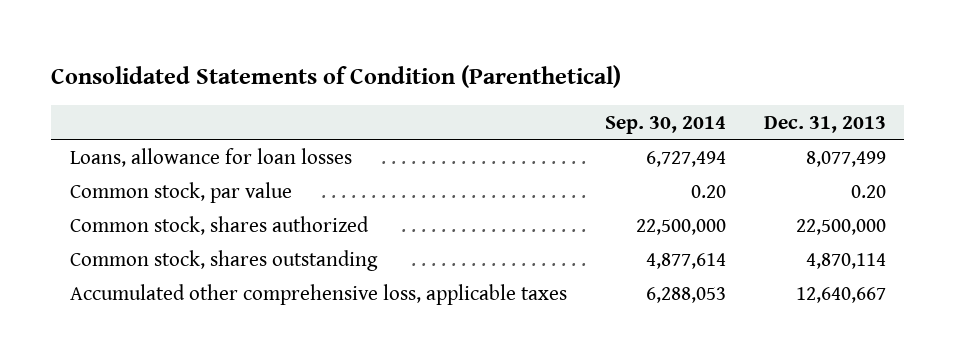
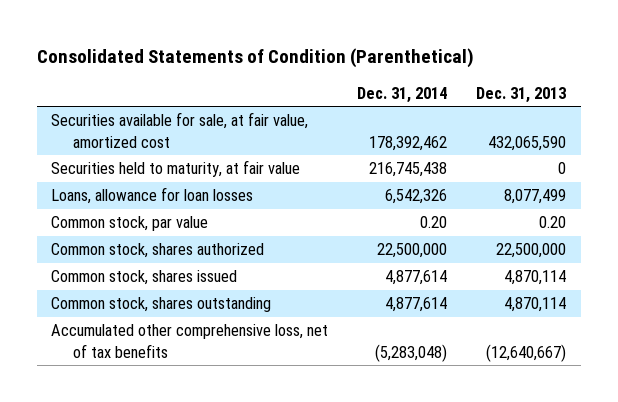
[604,115,726,134] Sep. 30, 2014 -> none
none -> [357,86,448,103] Dec. 31, 2014
none -> [51,112,309,148] Securities available for sale, at fair value, amortized cost
none -> [51,160,301,178] Securities held to maturity, at fair value
none -> [51,270,238,286] Common stock, shares issued
[70,283,568,305] Accumulated other comprehensive loss, applicable taxes -> [51,324,329,358] Accumulated other comprehensive loss, net of tax benefits
[795,286,886,303] 12,640,667 -> [486,343,567,362] (12,640,667)

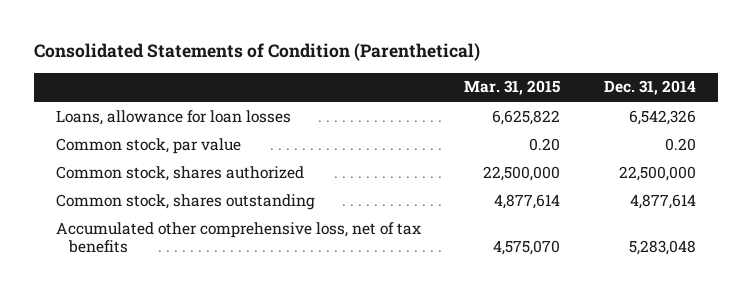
[476,86,567,103] Dec. 31, 2013 -> none
none -> [464,80,561,96] Mar. 31, 2015
[51,112,309,148] Securities available for sale, at fair value, amortized cost -> none
[51,160,301,178] Securities held to maturity, at fair value -> none
[51,270,238,286] Common stock, shares issued -> none
[375,343,448,362] (5,283,048) -> [628,239,696,255] 5,283,048

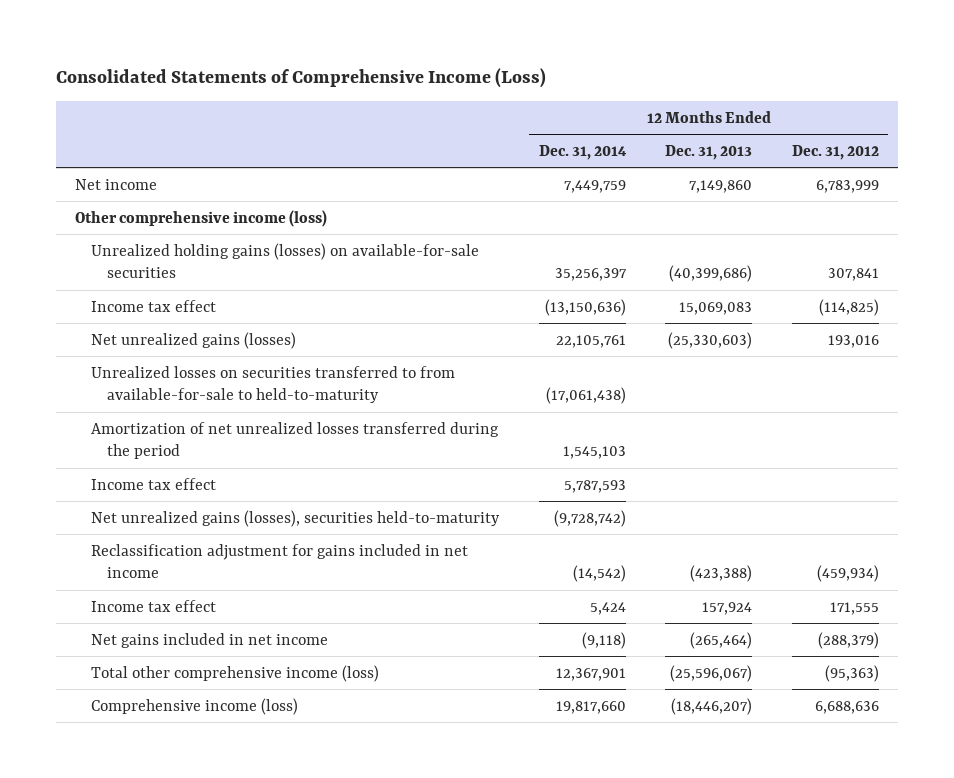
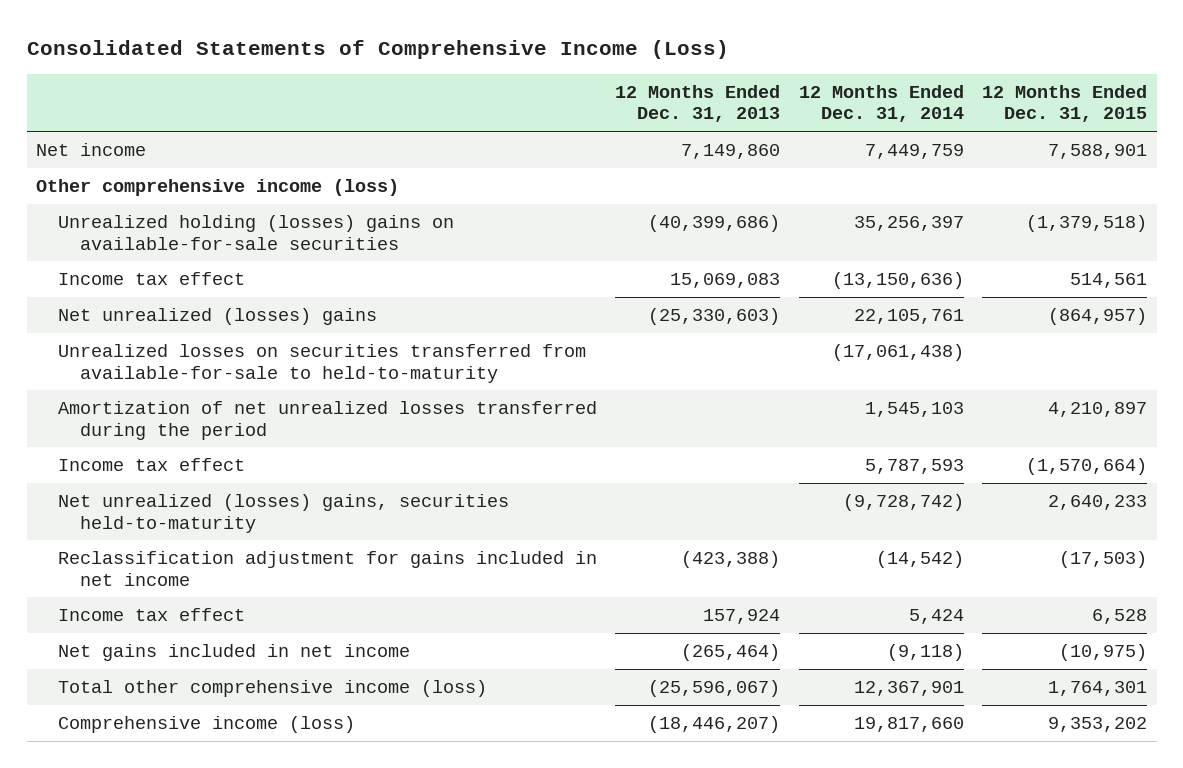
[791,144,879,160] Dec. 31, 2012 -> none
none -> [982,84,1148,123] 12 Months Ended Dec. 31, 2015
[91,242,480,279] Unrealized holding gains (losses) on available-for-sale securities -> [57,214,454,250] Unrealized holding (losses) gains on available-for-sale securities
[91,331,297,349] Net unrealized gains (losses) -> [57,307,377,325] Net unrealized (losses) gains
[91,365,456,404] Unrealized losses on securities transferred to from available-for-sale to held-to-maturity -> [57,343,586,383] Unrealized losses on securities transferred from available-for-sale to held-to-maturity
[91,509,501,527] Net unrealized gains (losses), securities held-to-maturity -> [57,493,509,533] Net unrealized (losses) gains, securities held-to-maturity

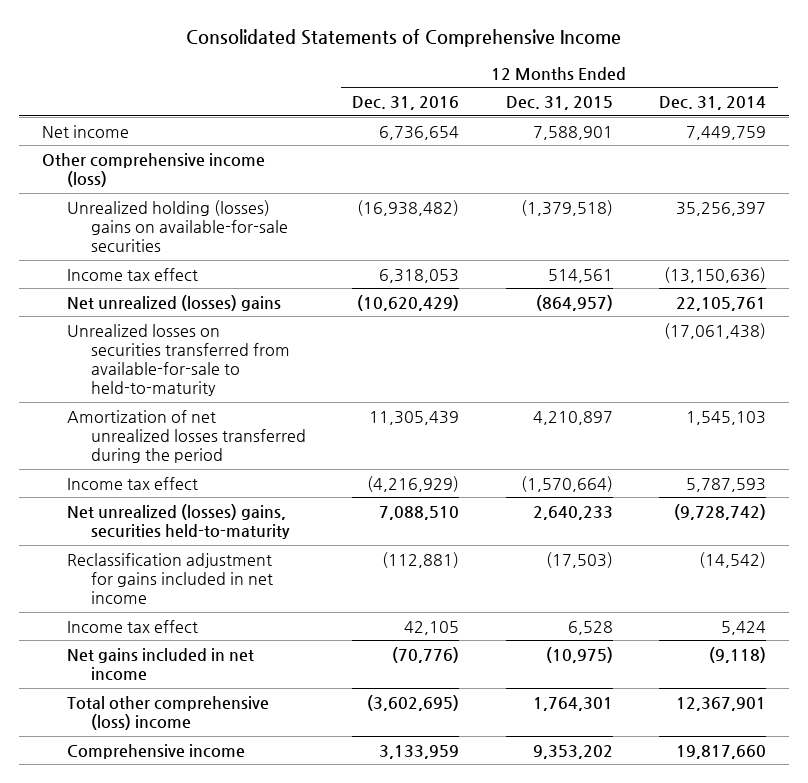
[26,40,729,60] Consolidated Statements of Comprehensive Income (Loss) -> [186,29,622,48] Consolidated Statements of Comprehensive Income
[615,84,781,123] 12 Months Ended Dec. 31, 2013 -> none
none -> [352,96,460,111] Dec. 31, 2016
[57,679,487,697] Total other comprehensive income (loss) -> [66,695,269,730] Total other comprehensive (loss) income
[57,715,355,733] Comprehensive income (loss) -> [66,743,245,759] Comprehensive income

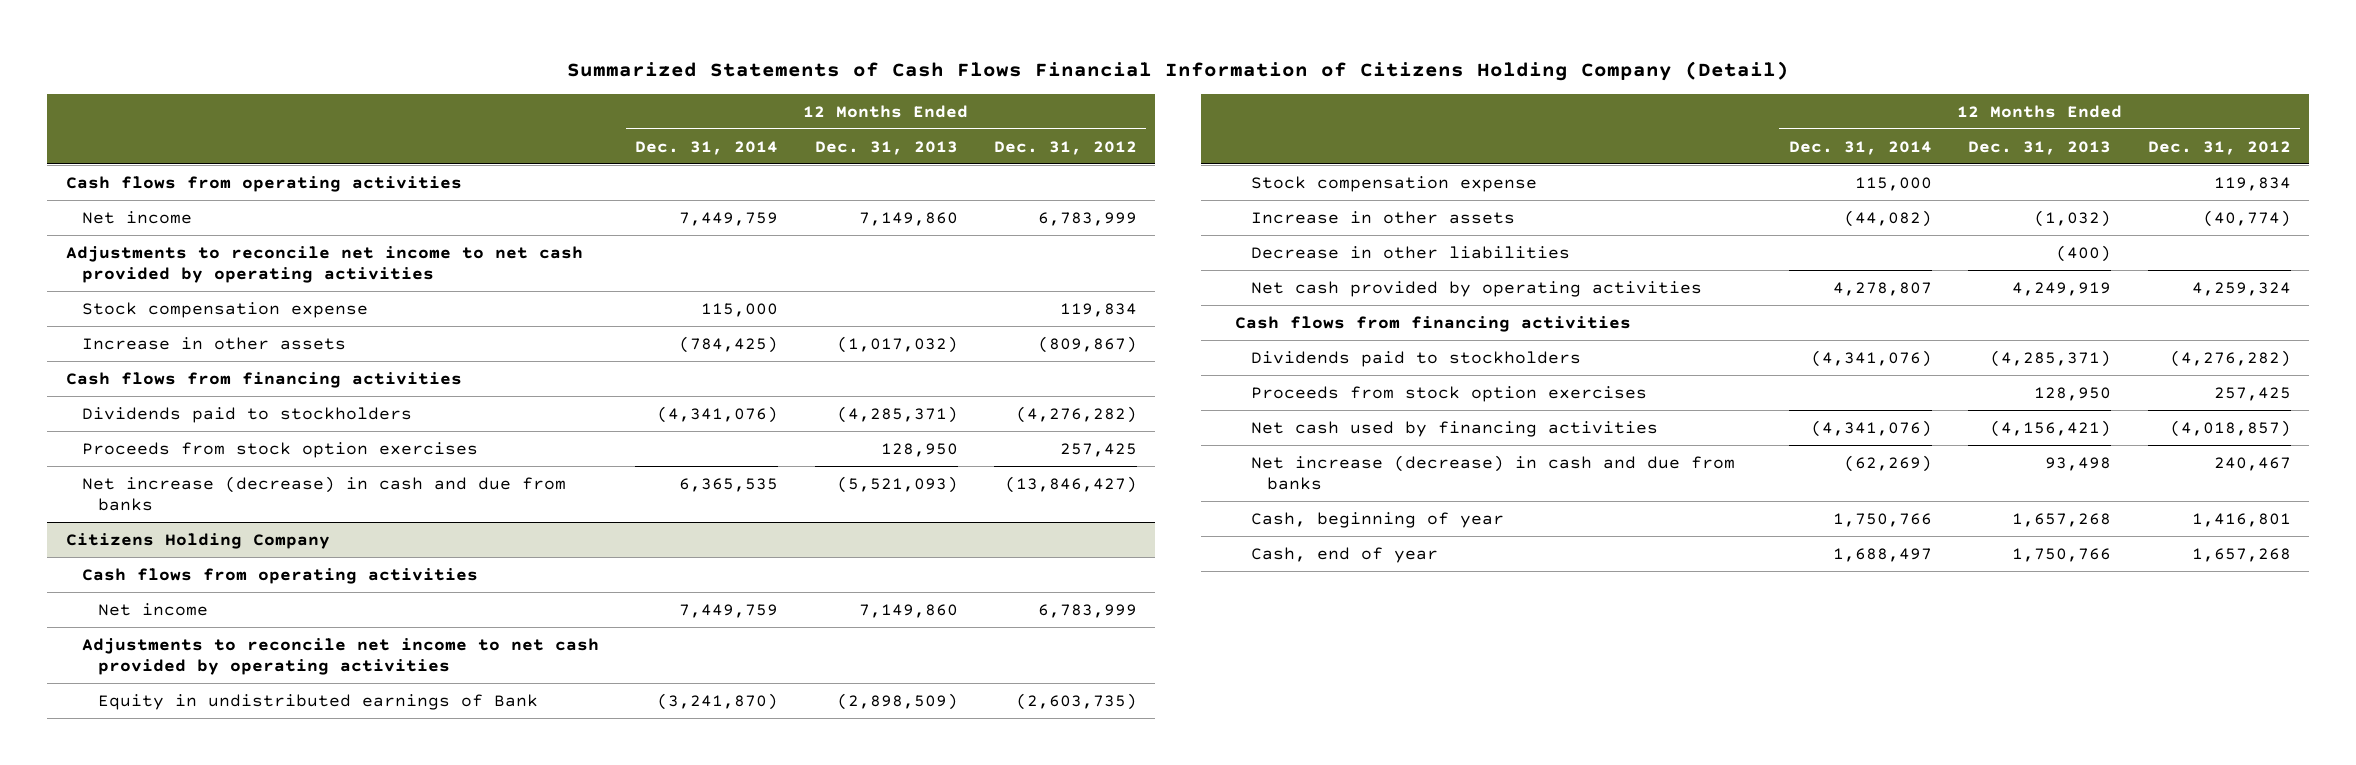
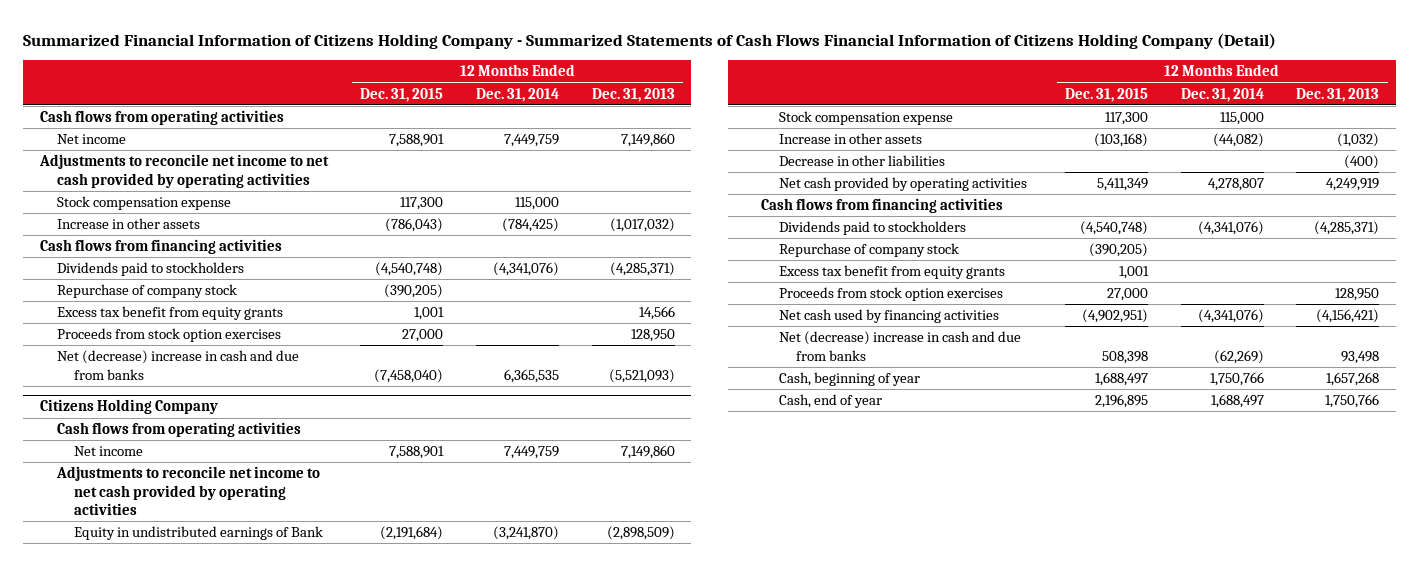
[567,60,1790,81] Summarized Statements of Cash Flows Financial Information of Citizens Holding Company (Detail) -> [23,32,1277,49] Summarized Financial Information of Citizens Holding Company - Summarized Statements of Cash Flows Financial Information of Citizens Holding Company (Detail)
[994,140,1138,155] Dec. 31, 2012 -> none
none -> [360,87,444,102] Dec. 31, 2015
none -> [56,284,237,299] Repurchase of company stock
none -> [56,306,283,321] Excess tax benefit from equity grants
[81,475,566,512] Net increase (decrease) in cash and due from banks -> [56,350,299,380] Net (decrease) increase in cash and due from banks
none -> [778,243,959,258] Repurchase of company stock
none -> [778,265,1005,280] Excess tax benefit from equity grants
[1251,454,1736,491] Net increase (decrease) in cash and due from banks -> [778,331,1021,361] Net (decrease) increase in cash and due from banks

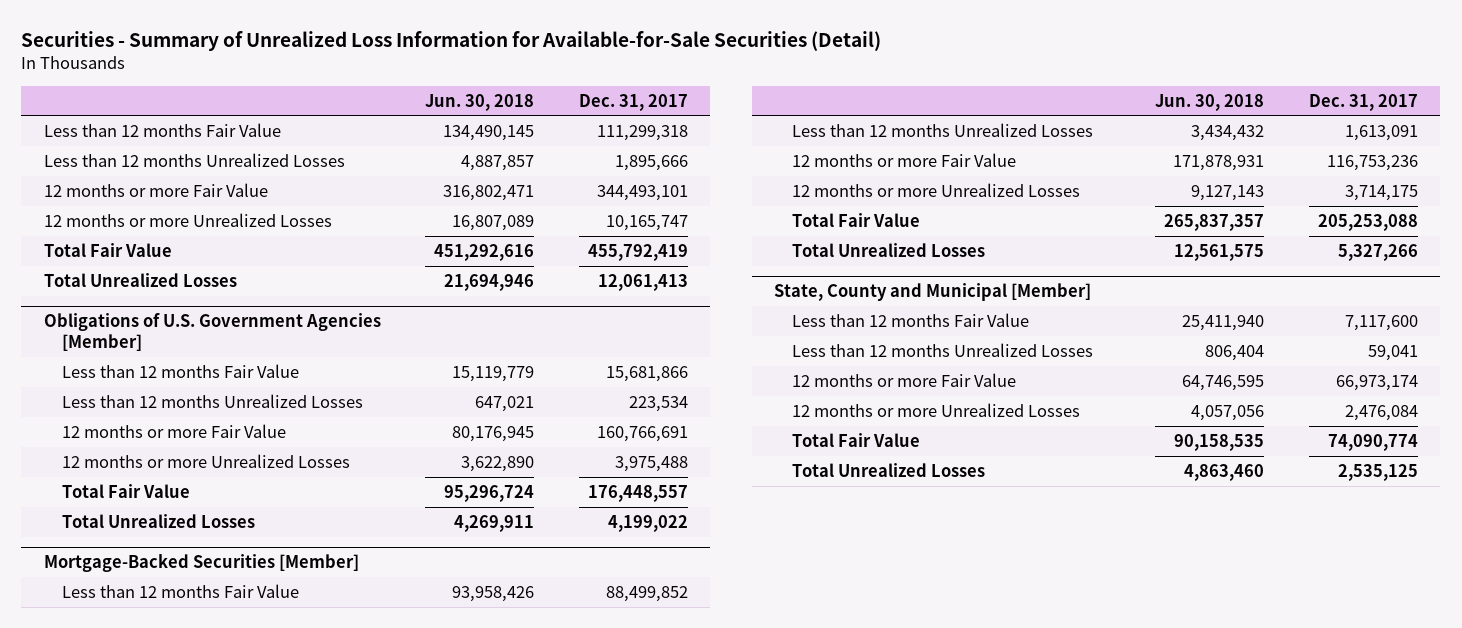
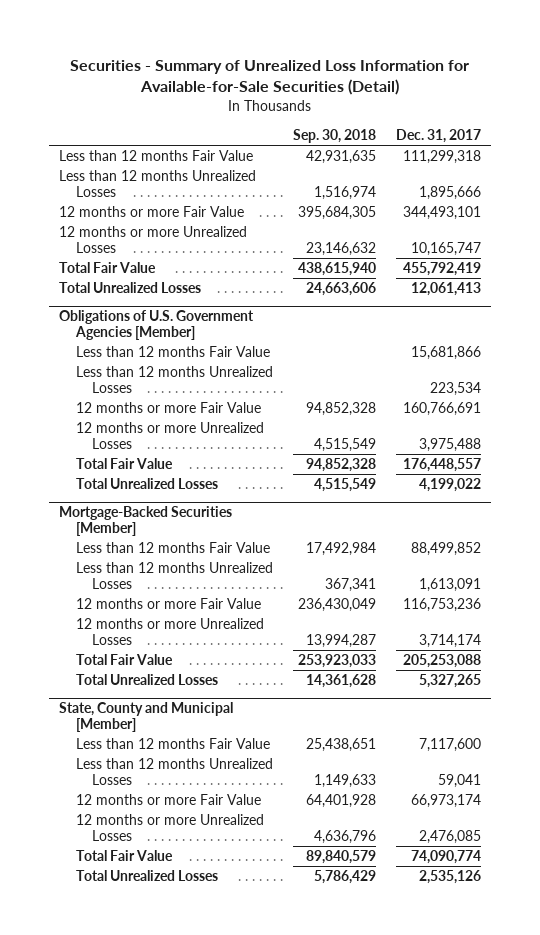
[425,93,535,111] Jun. 30, 2018 -> none
none -> [292,129,376,144] Sep. 30, 2018
[1345,184,1419,201] 3,714,175 -> [418,634,481,649] 3,714,174
[1338,243,1419,261] 5,327,266 -> [418,674,481,689] 5,327,265
[1345,404,1419,421] 2,476,084 -> [418,830,481,845] 2,476,085
[1338,463,1419,481] 2,535,125 -> [418,870,481,885] 2,535,126

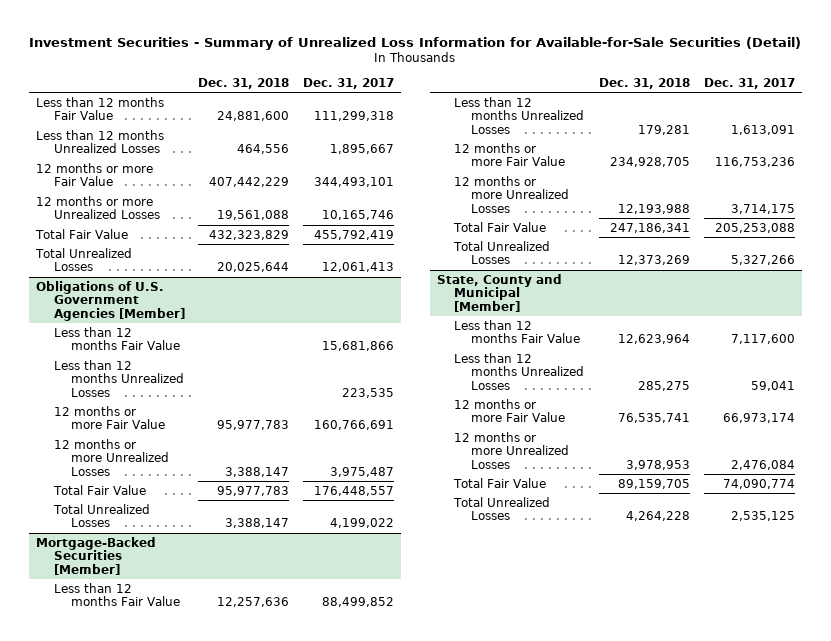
[69,59,469,96] Securities - Summary of Unrealized Loss Information for Available-for-Sale Securities (Detail) -> [29,36,802,50] Investment Securities - Summary of Unrealized Loss Information for Available-for-Sale Securities (Detail)
[292,129,376,144] Sep. 30, 2018 -> none
none -> [198,78,290,90] Dec. 31, 2018
[418,186,481,201] 1,895,666 -> [330,144,395,155] 1,895,667
[410,242,481,257] 10,165,747 -> [322,210,395,221] 10,165,746
[429,382,481,397] 223,534 -> [342,388,395,399] 223,535
[418,438,481,453] 3,975,488 -> [330,467,395,478] 3,975,487
[418,634,481,649] 3,714,174 -> [730,204,795,215] 3,714,175
[418,674,481,689] 5,327,265 -> [730,255,795,266] 5,327,266
[418,830,481,845] 2,476,085 -> [730,460,795,471] 2,476,084
[418,870,481,885] 2,535,126 -> [730,511,795,522] 2,535,125

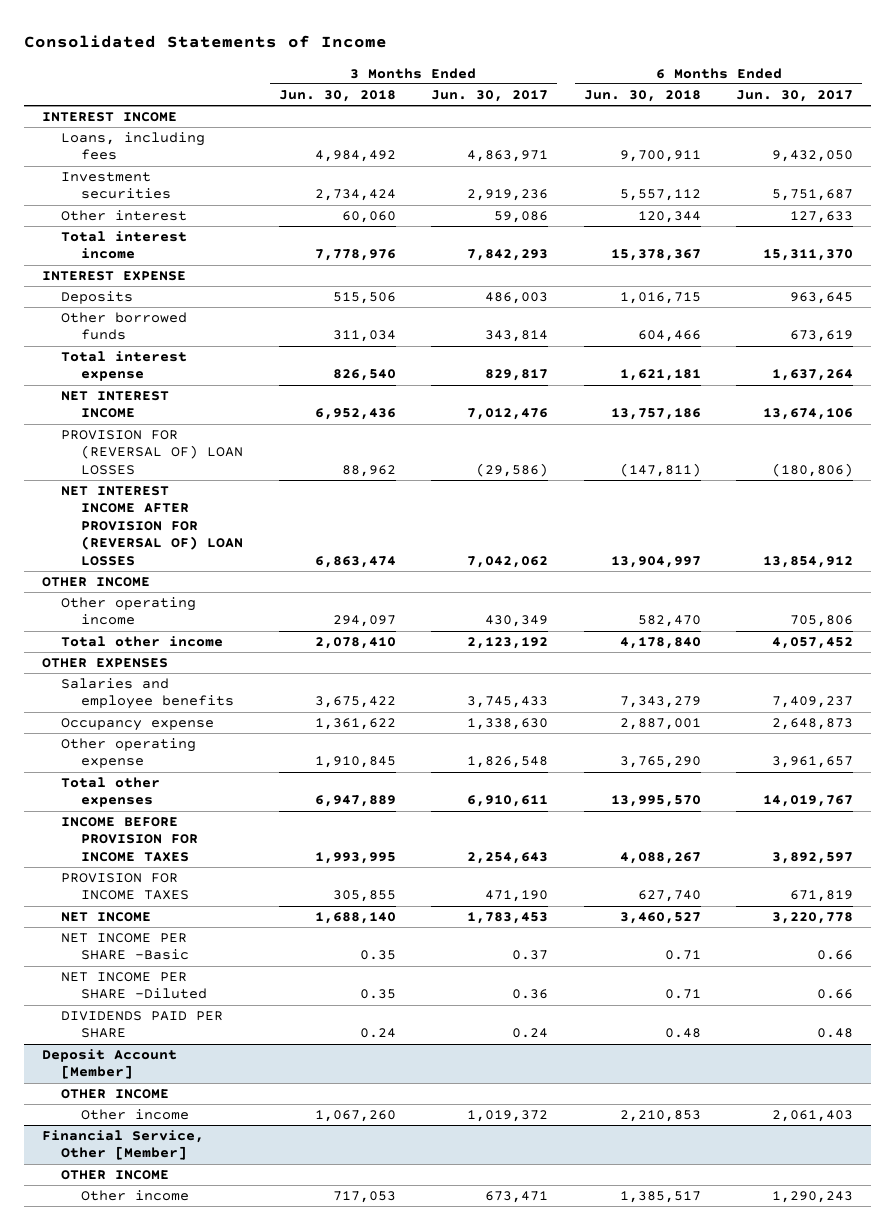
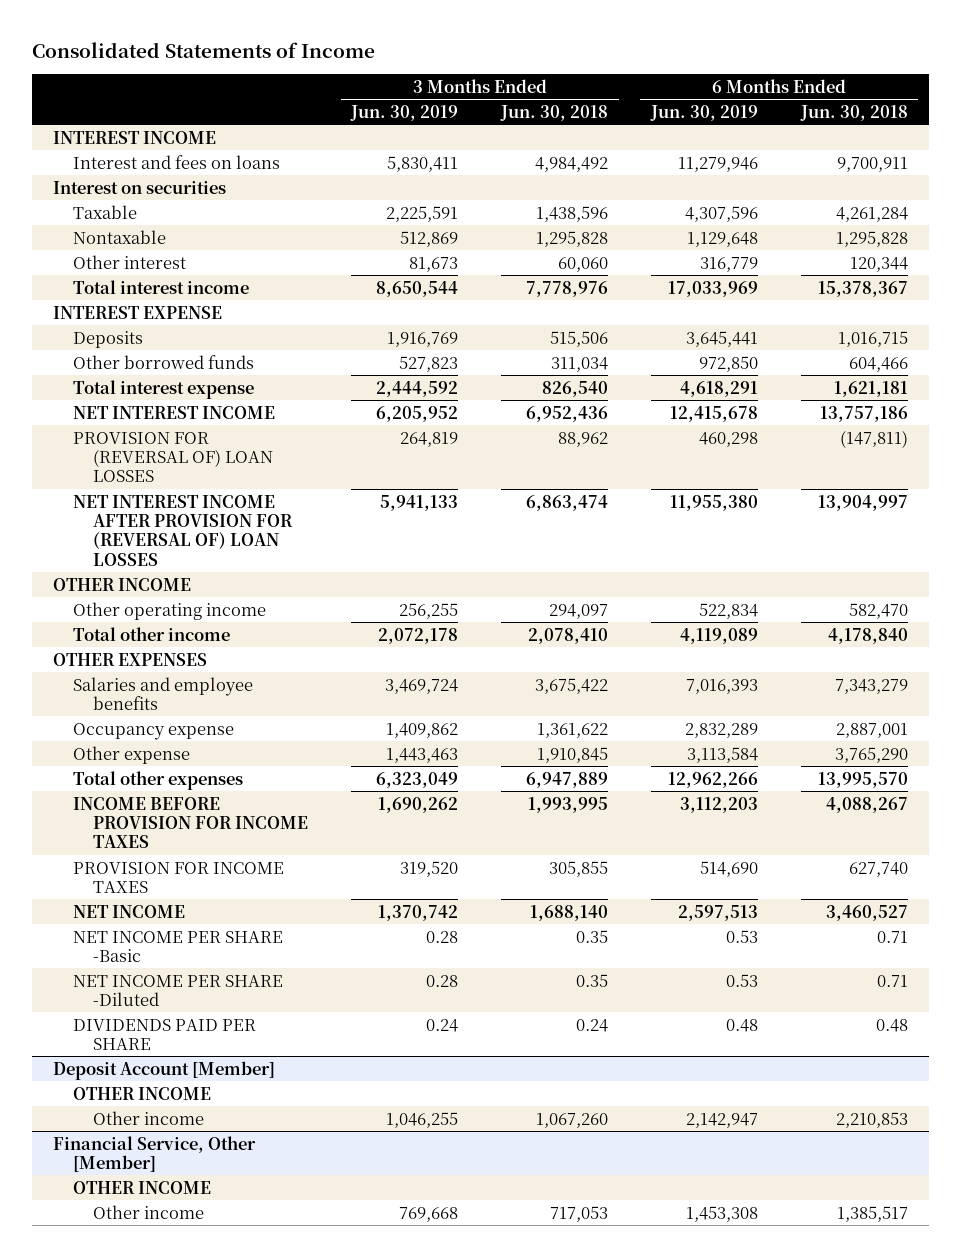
[431,89,549,102] Jun. 30, 2017 -> none
[736,89,854,102] Jun. 30, 2017 -> none
none -> [350,104,459,121] Jun. 30, 2019
none -> [649,104,758,121] Jun. 30, 2019
[61,172,172,200] Investment securities -> none
[61,132,206,161] Loans, including fees -> [73,154,281,169] Interest and fees on loans
none -> [53,180,227,194] Interest on securities
none -> [73,204,138,219] Taxable
none -> [73,229,167,244] Nontaxable
[61,738,197,769] Other operating expense -> [73,745,191,764] Other expense

